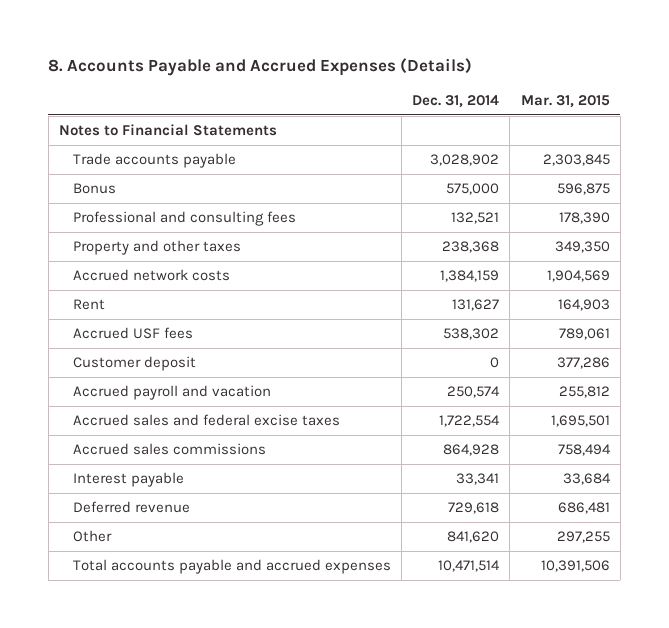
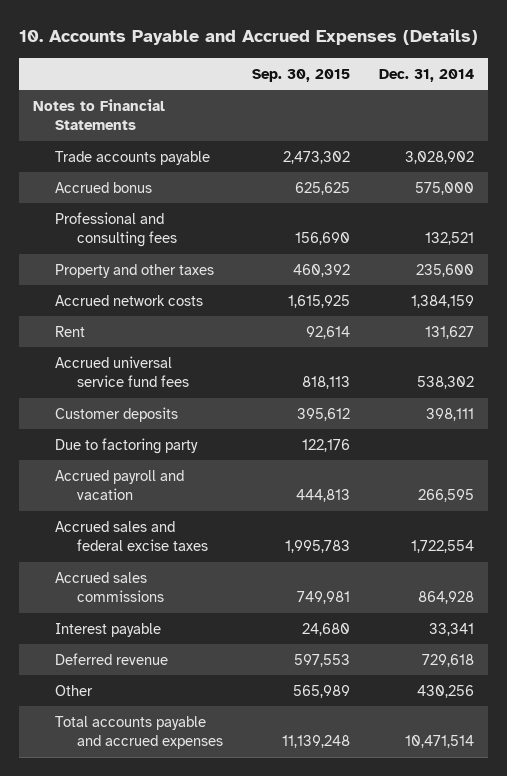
[48,58,473,77] 8. Accounts Payable and Accrued Expenses (Details) -> [18,29,478,46] 10. Accounts Payable and Accrued Expenses (Details)
[520,95,610,109] Mar. 31, 2015 -> none
none -> [251,68,350,82] Sep. 30, 2015
[72,183,116,195] Bonus -> [55,181,153,193] Accrued bonus
[442,241,500,254] 238,368 -> [415,263,474,277] 235,600
[72,327,193,340] Accrued USF fees -> [55,355,189,388] Accrued universal service fund fees
[72,356,196,372] Customer deposit -> [55,406,179,422] Customer deposits
[490,357,500,369] 0 -> [425,407,474,421] 398,111
none -> [55,437,199,454] Due to factoring party
[447,386,501,399] 250,574 -> [417,489,474,503] 266,595
[447,531,500,544] 841,620 -> [416,684,474,698] 430,256

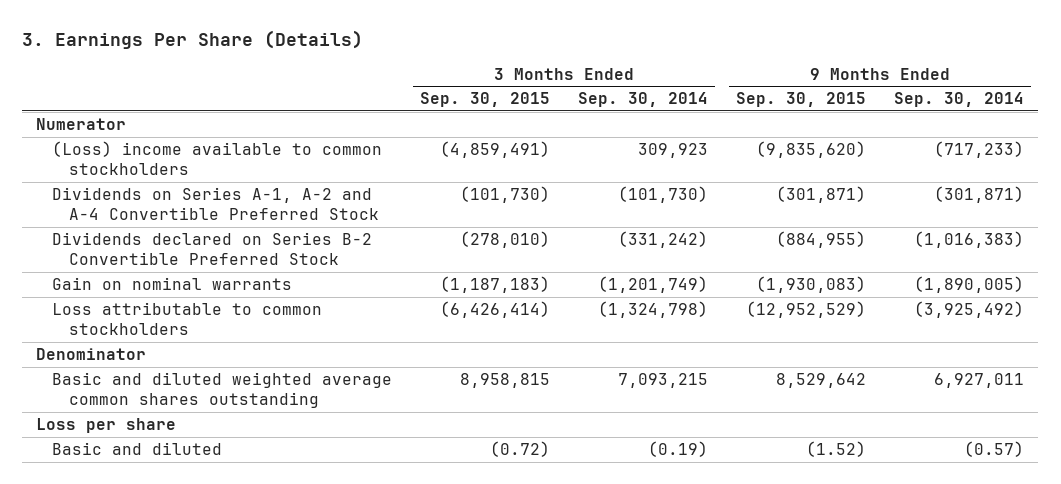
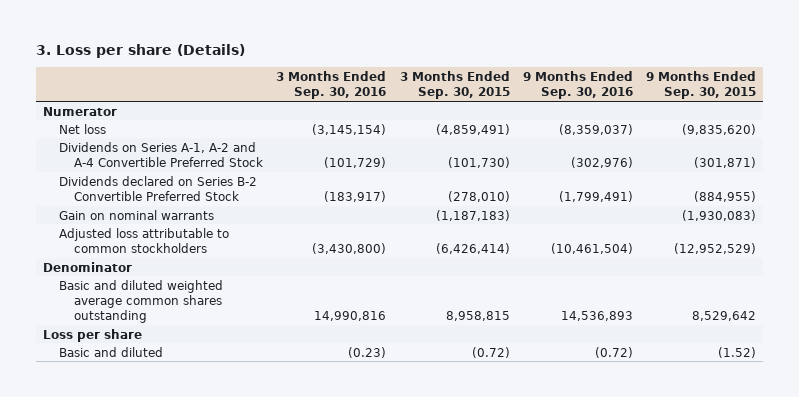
[22,30,364,50] 3. Earnings Per Share (Details) -> [36,44,246,59] 3. Loss per share (Details)
[578,92,709,108] Sep. 30, 2014 -> none
[894,92,1025,108] Sep. 30, 2014 -> none
none -> [276,71,387,100] 3 Months Ended Sep. 30, 2016
none -> [522,71,633,100] 9 Months Ended Sep. 30, 2016
[52,140,383,176] (Loss) income available to common stockholders -> [58,123,106,134] Net loss
[52,301,323,336] Loss attributable to common stockholders -> [58,227,229,253] Adjusted loss attributable to common stockholders

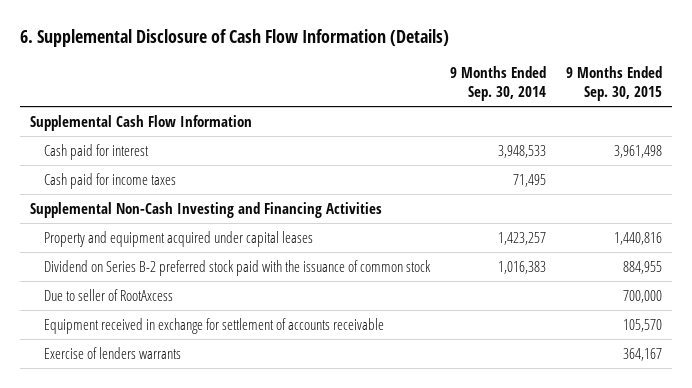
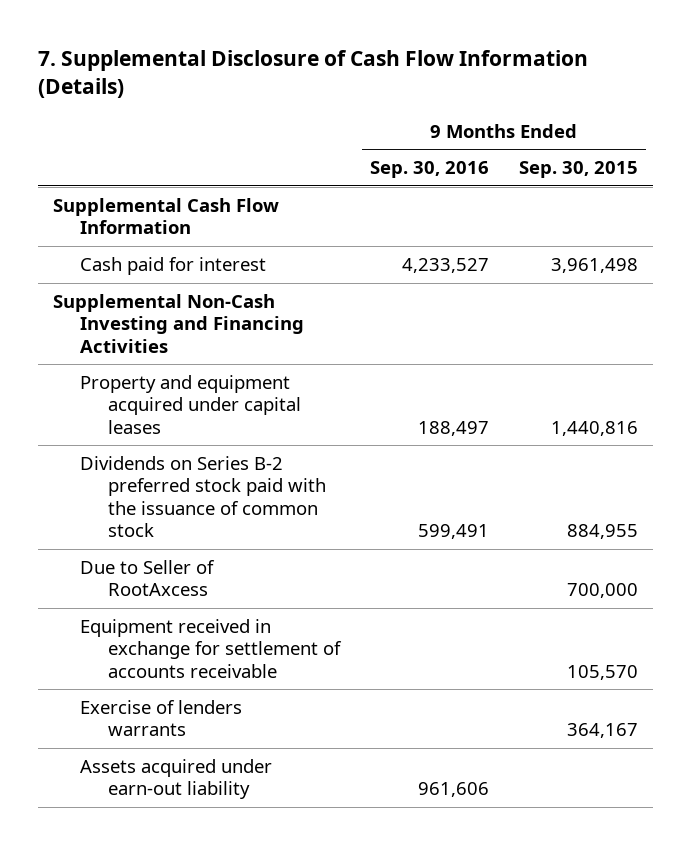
[19,29,449,48] 6. Supplemental Disclosure of Cash Flow Information (Details) -> [37,50,588,99] 7. Supplemental Disclosure of Cash Flow Information (Details)
[449,66,546,101] 9 Months Ended Sep. 30, 2014 -> none
none -> [369,161,489,179] Sep. 30, 2016
[43,172,176,189] Cash paid for income taxes -> none
[43,259,431,276] Dividend on Series B-2 preferred stock paid with the issuance of common stock -> [80,455,326,537] Dividends on Series B-2 preferred stock paid with the issuance of common stock
[43,288,173,301] Due to seller of RootAxcess -> [80,559,216,597] Due to Seller of RootAxcess
none -> [80,758,273,800] Assets acquired under earn-out liability

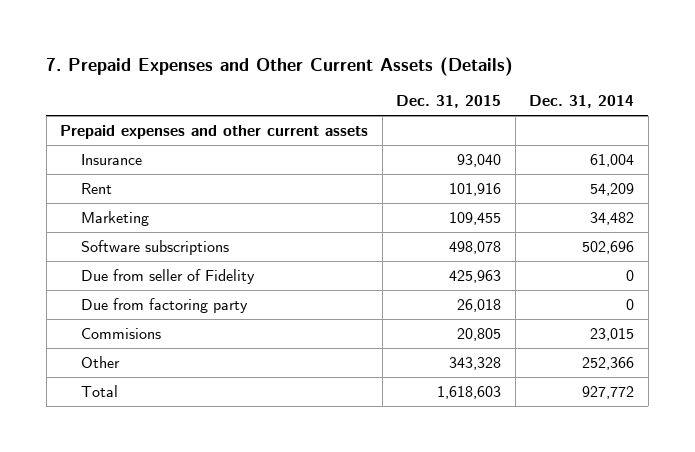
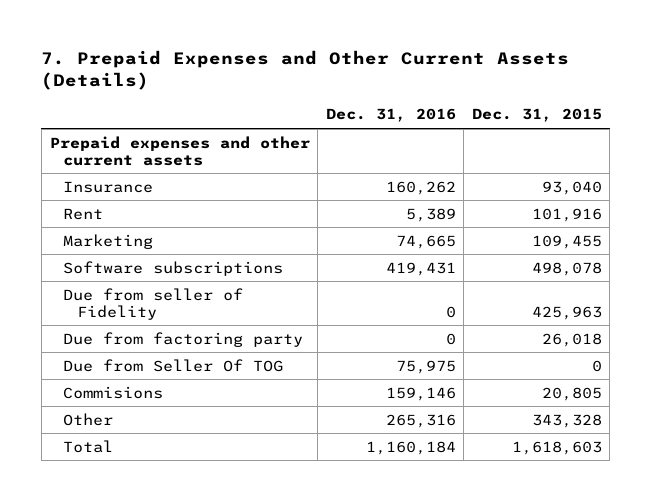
[529,95,635,109] Dec. 31, 2014 -> none
none -> [325,108,456,123] Dec. 31, 2016
none -> [63,358,284,372] Due from Seller Of TOG

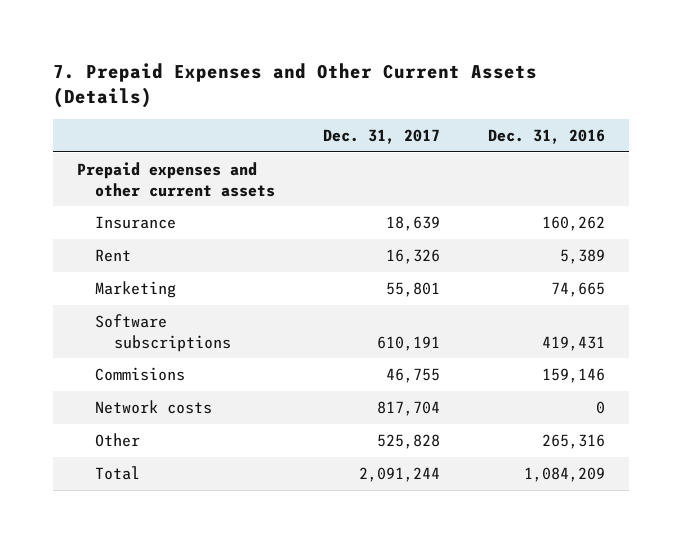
[471,108,602,123] Dec. 31, 2015 -> none
none -> [322,128,440,144] Dec. 31, 2017
[63,287,244,320] Due from seller of Fidelity -> none
[63,331,304,347] Due from factoring party -> none
[63,358,284,372] Due from Seller Of TOG -> none
none -> [95,400,213,415] Network costs
[365,440,456,455] 1,160,184 -> [523,467,605,483] 1,084,209

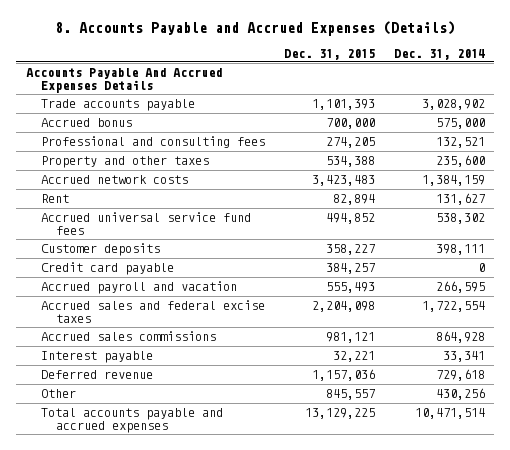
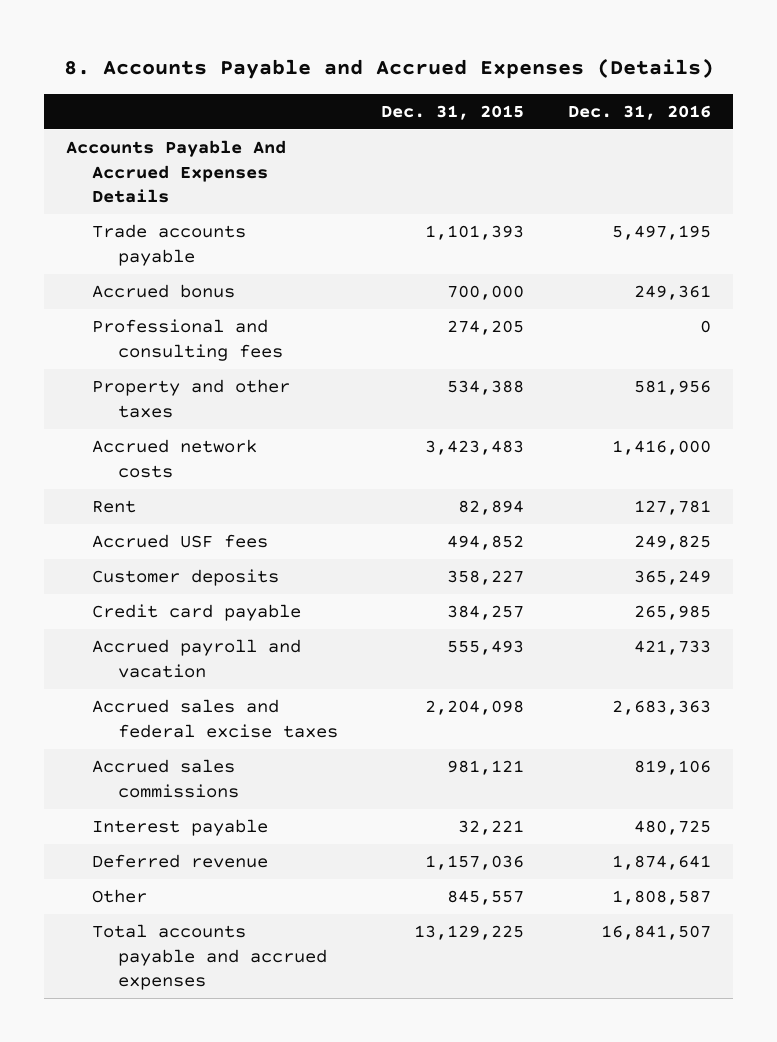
[393,48,485,60] Dec. 31, 2014 -> none
none -> [567,104,711,120] Dec. 31, 2016
[40,212,251,235] Accrued universal service fund fees -> [91,534,268,549] Accrued USF fees

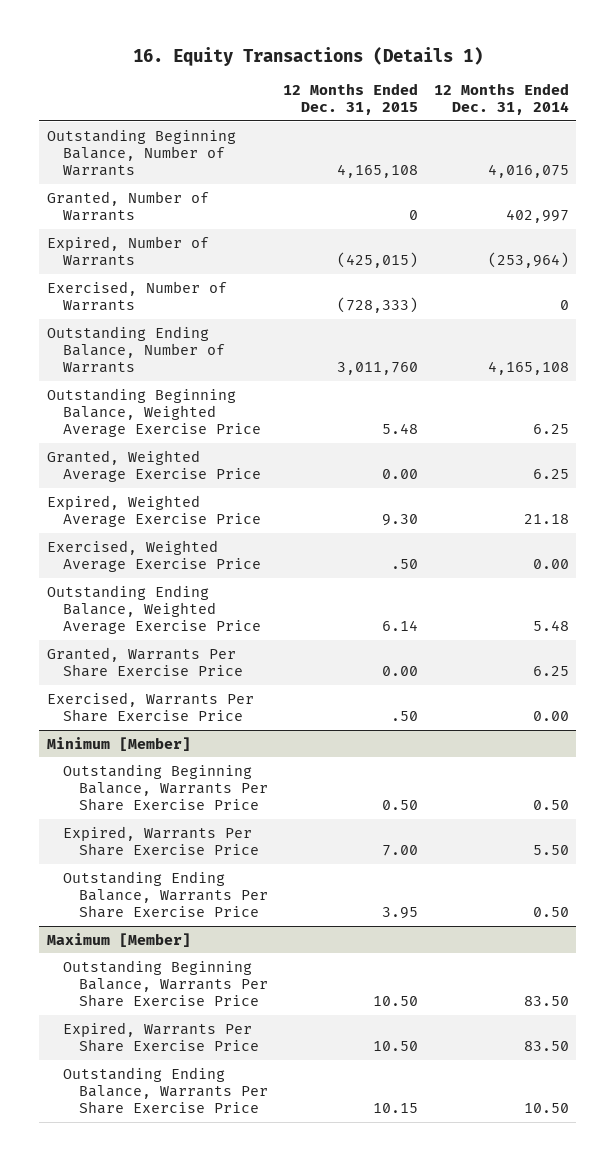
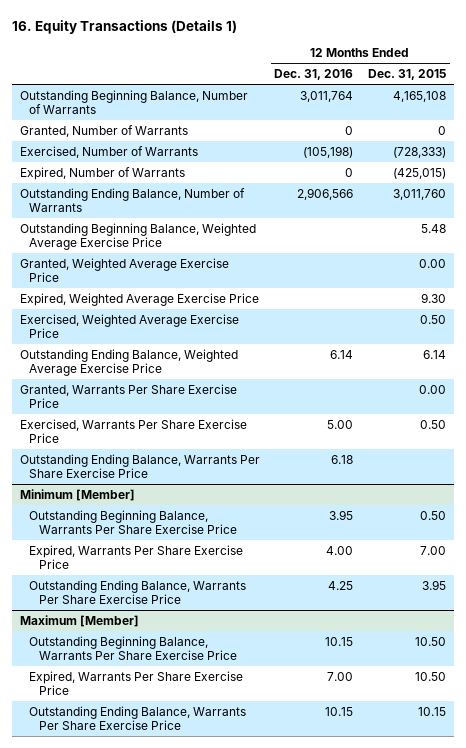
[433,83,569,116] 12 Months Ended Dec. 31, 2014 -> none
none -> [274,69,354,81] Dec. 31, 2016
[46,235,209,266] Expired, Number of Warrants -> [19,166,185,180] Expired, Number of Warrants
[391,558,419,569] .50 -> [420,314,447,324] 0.50
[391,710,419,721] .50 -> [420,419,447,429] 0.50
none -> [19,453,260,478] Outstanding Ending Balance, Warrants Per Share Exercise Price

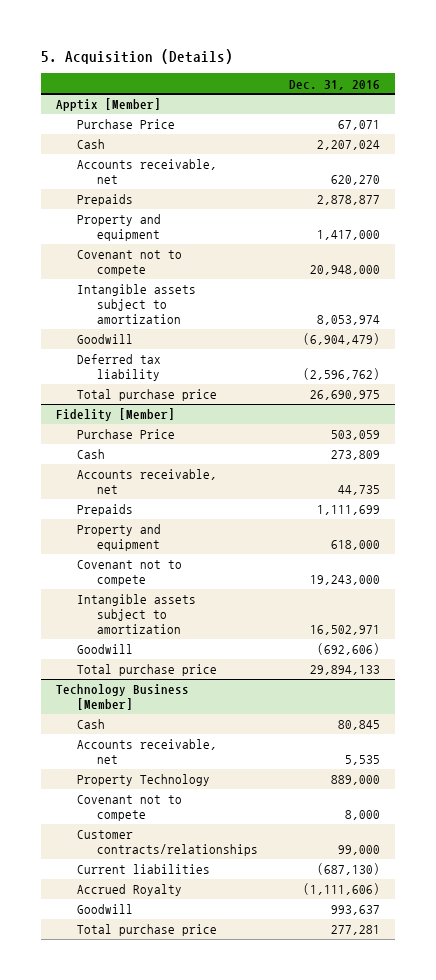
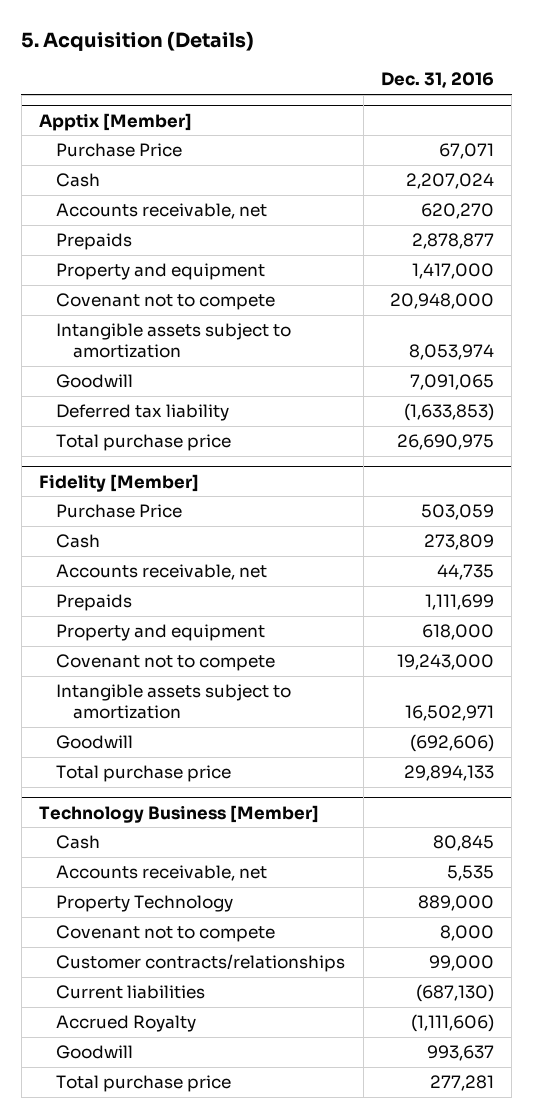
[303,333,381,346] (6,904,479) -> [410,374,495,391] 7,091,065
[303,368,381,381] (2,596,762) -> [404,403,495,422] (1,633,853)

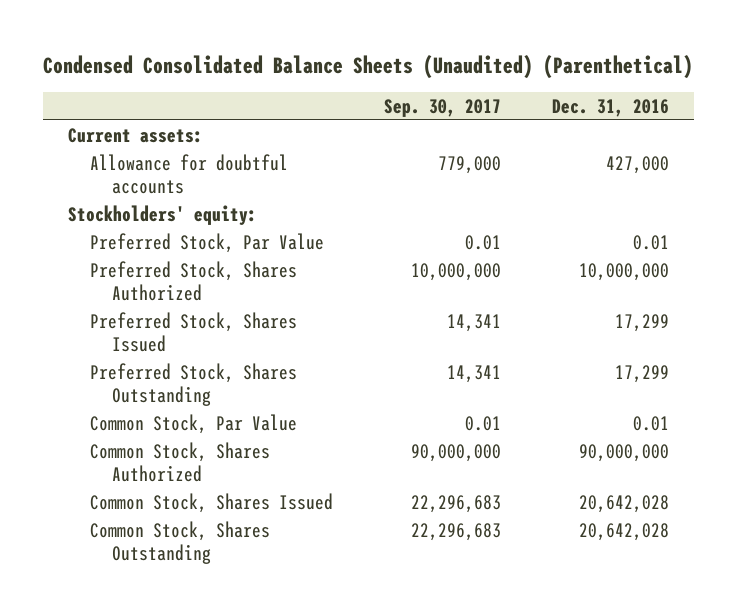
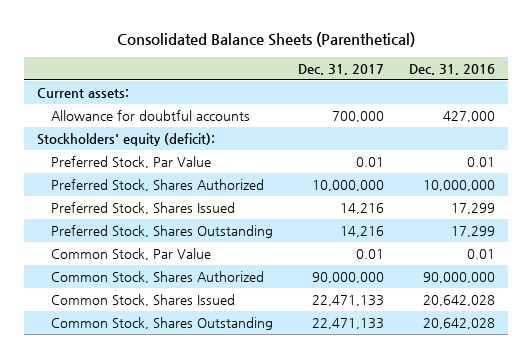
[43,54,694,79] Condensed Consolidated Balance Sheets (Unaudited) (Parenthetical) -> [117,32,416,48] Consolidated Balance Sheets (Parenthetical)
[383,98,501,117] Sep. 30, 2017 -> none
none -> [298,64,385,76] Dec. 31, 2017
[68,204,258,225] Stockholders' equity: -> [36,132,215,146] Stockholders' equity (deficit):

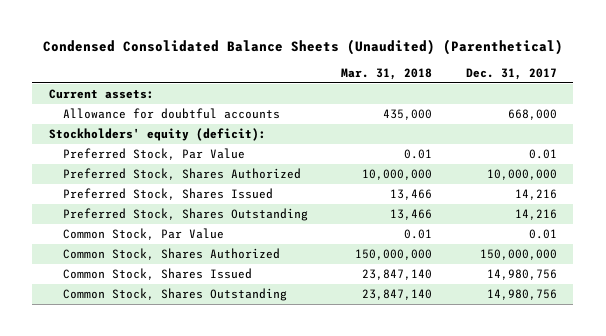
[117,32,416,48] Consolidated Balance Sheets (Parenthetical) -> [42,38,563,55] Condensed Consolidated Balance Sheets (Unaudited) (Parenthetical)
[409,64,496,76] Dec. 31, 2016 -> none
none -> [341,67,433,80] Mar. 31, 2018
[332,110,385,122] 700,000 -> [507,109,557,121] 668,000
[312,271,385,283] 90,000,000 -> [479,249,557,261] 150,000,000
[312,294,385,306] 22,471,133 -> [486,269,557,281] 14,980,756
[312,317,385,329] 22,471,133 -> [486,289,557,301] 14,980,756

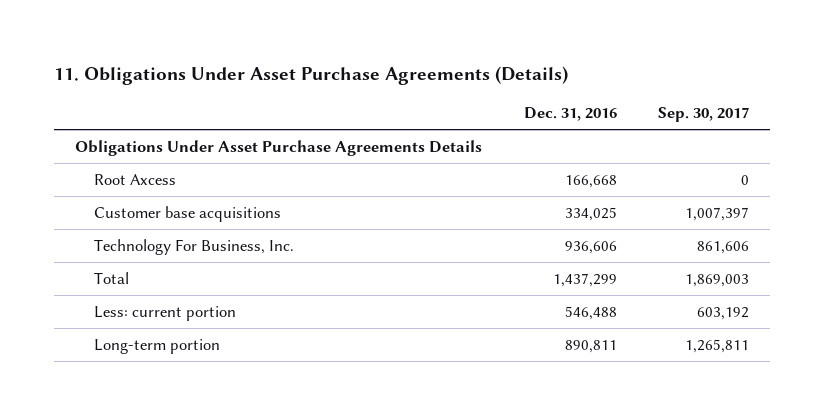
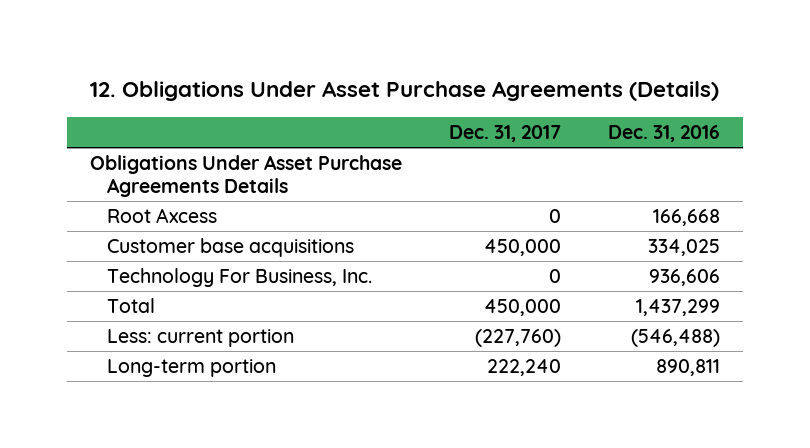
[54,65,569,85] 11. Obligations Under Asset Purchase Agreements (Details) -> [89,81,719,102] 12. Obligations Under Asset Purchase Agreements (Details)
[658,107,750,123] Sep. 30, 2017 -> none
none -> [448,125,561,143] Dec. 31, 2017
[564,305,617,320] 546,488 -> [630,329,720,348] (546,488)

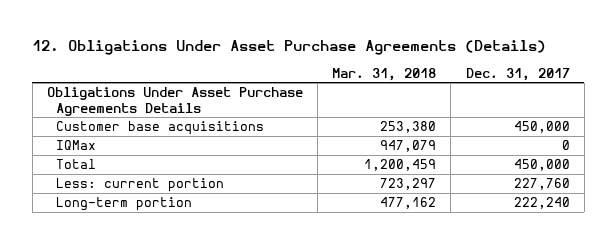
[607,125,720,143] Dec. 31, 2016 -> none
none -> [332,67,437,81] Mar. 31, 2018
[107,208,218,224] Root Axcess -> none
[107,268,373,288] Technology For Business, Inc. -> none
none -> [55,140,96,151] IQMax
[474,329,561,348] (227,760) -> [513,178,570,191] 227,760

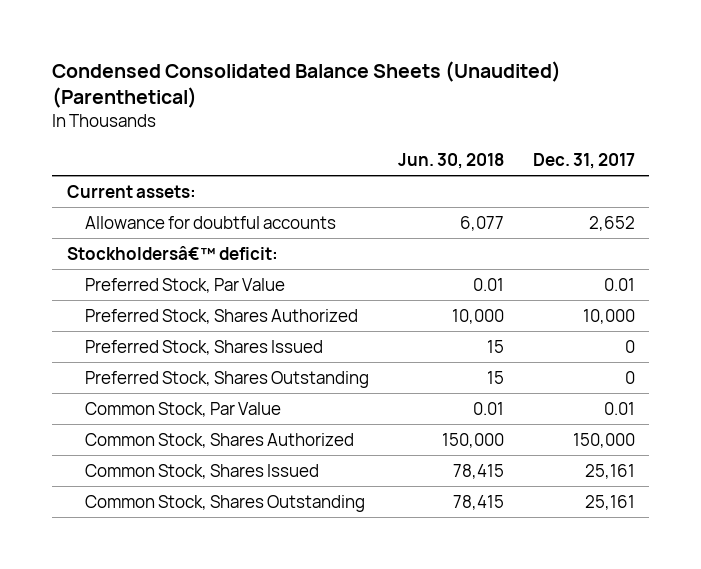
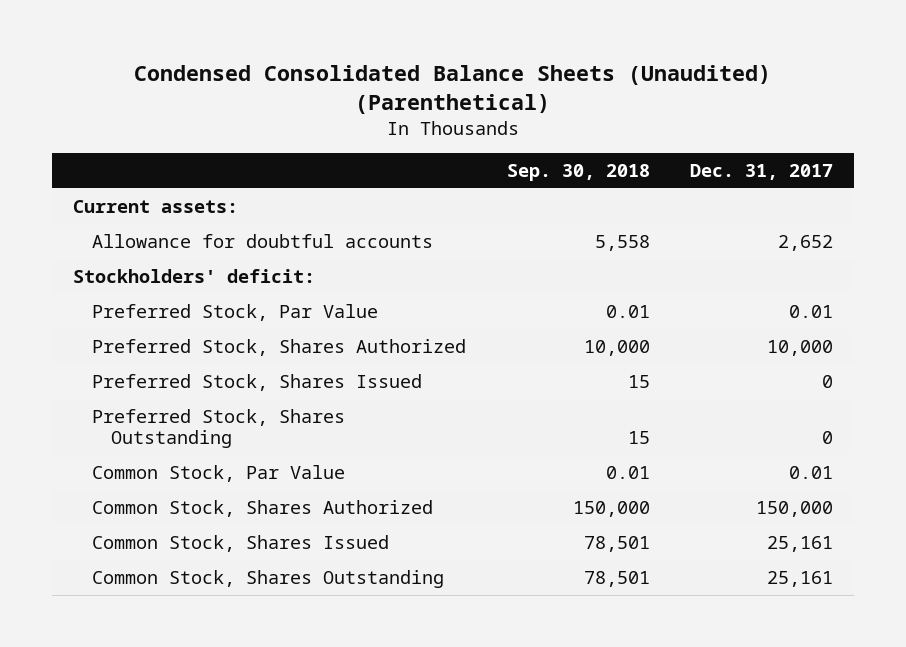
[398,152,505,169] Jun. 30, 2018 -> none
none -> [506,164,650,182] Sep. 30, 2018
[66,245,278,260] Stockholdersâ€™ deficit: -> [72,268,315,283] Stockholders' deficit:

